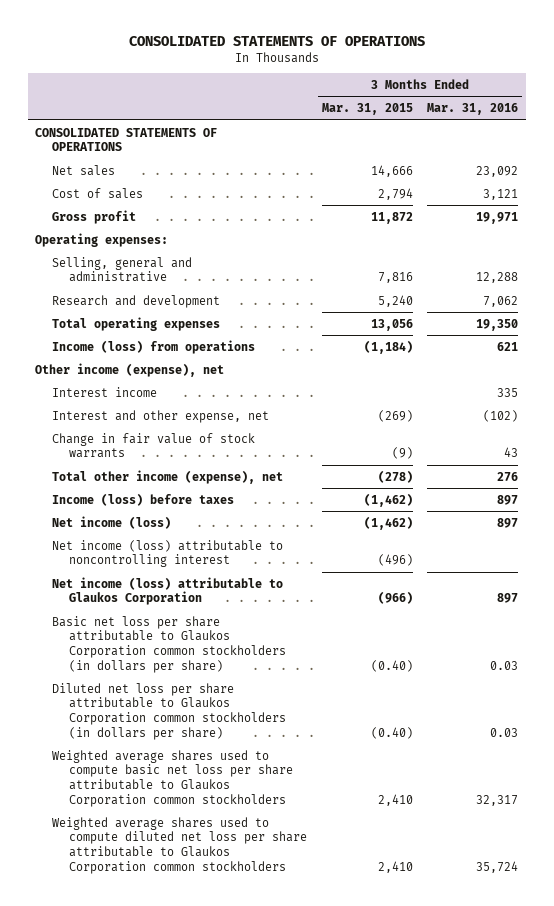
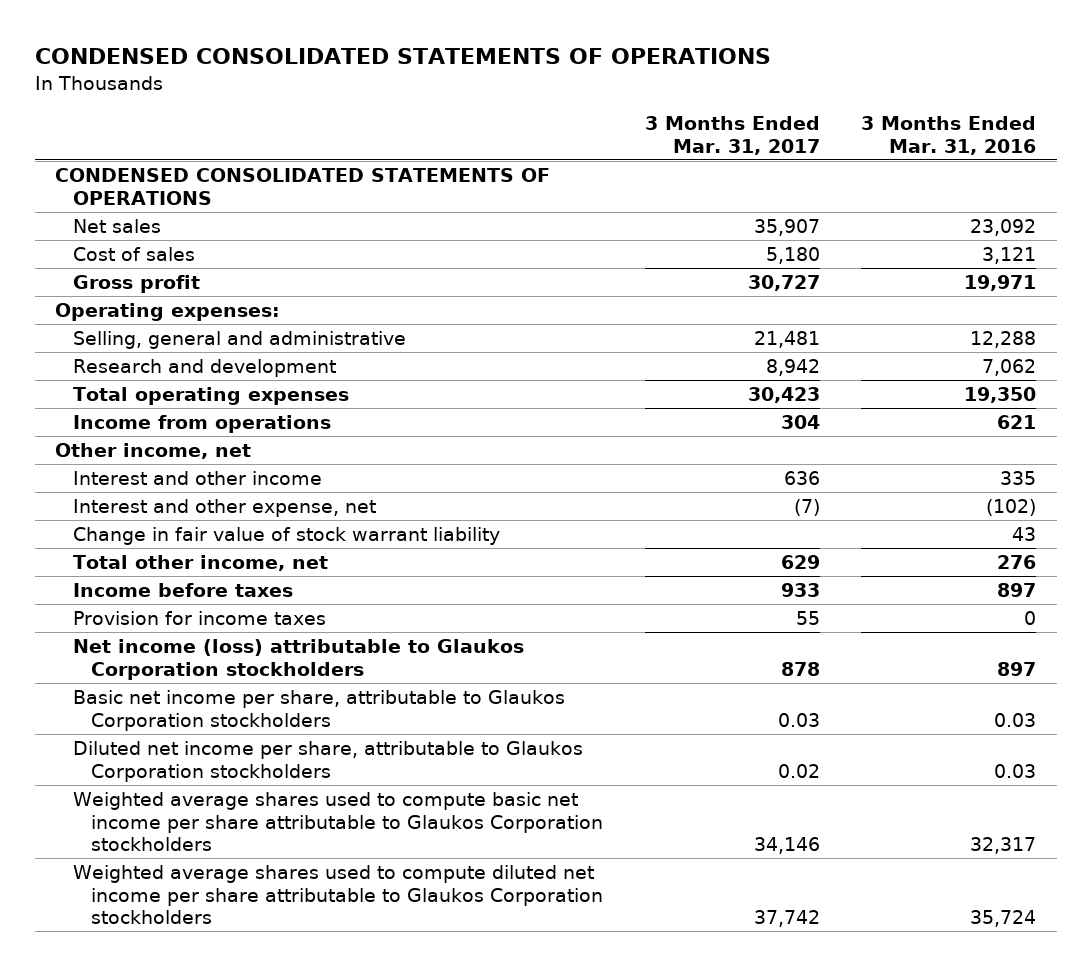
[128,36,425,47] CONSOLIDATED STATEMENTS OF OPERATIONS -> [34,48,771,65] CONDENSED CONSOLIDATED STATEMENTS OF OPERATIONS
[321,103,413,116] Mar. 31, 2015 -> none
none -> [644,116,820,155] 3 Months Ended Mar. 31, 2017
[35,127,218,152] CONSOLIDATED STATEMENTS OF OPERATIONS -> [55,168,551,205] CONDENSED CONSOLIDATED STATEMENTS OF OPERATIONS
[52,339,256,354] Income (loss) from operations -> [73,415,332,434] Income from operations
[35,362,225,377] Other income (expense), net -> [55,443,252,460] Other income, net
[52,386,158,397] Interest income -> [73,471,323,486] Interest and other income
[52,515,172,529] Net income (loss) -> none
[52,539,284,568] Net income (loss) attributable to noncontrolling interest -> none
[52,432,256,459] Change in fair value of stock warrants -> [73,527,501,546] Change in fair value of stock warrant liability
[52,469,284,484] Total other income (expense), net -> [73,555,329,572] Total other income, net
[52,492,235,506] Income (loss) before taxes -> [73,583,294,598] Income before taxes
none -> [73,611,327,626] Provision for income taxes
[52,576,284,606] Net income (loss) attributable to Glaukos Corporation -> [73,639,525,680] Net income (loss) attributable to Glaukos Corporation stockholders
[52,615,287,673] Basic net loss per share attributable to Glaukos Corporation common stockholders (in dollars per share) -> [73,690,566,731] Basic net income per share, attributable to Glaukos Corporation stockholders
[52,682,287,740] Diluted net loss per share attributable to Glaukos Corporation common stockholders (in dollars per share) -> [73,741,584,782] Diluted net income per share, attributable to Glaukos Corporation stockholders
[52,749,294,807] Weighted average shares used to compute basic net loss per share attributable to Glaukos Corporation common stockholders -> [73,792,604,852] Weighted average shares used to compute basic net income per share attributable to Glaukos Corporation stockholders
[52,816,308,874] Weighted average shares used to compute diluted net loss per share attributable to Glaukos Corporation common stockholders -> [73,865,604,925] Weighted average shares used to compute diluted net income per share attributable to Glaukos Corporation stockholders

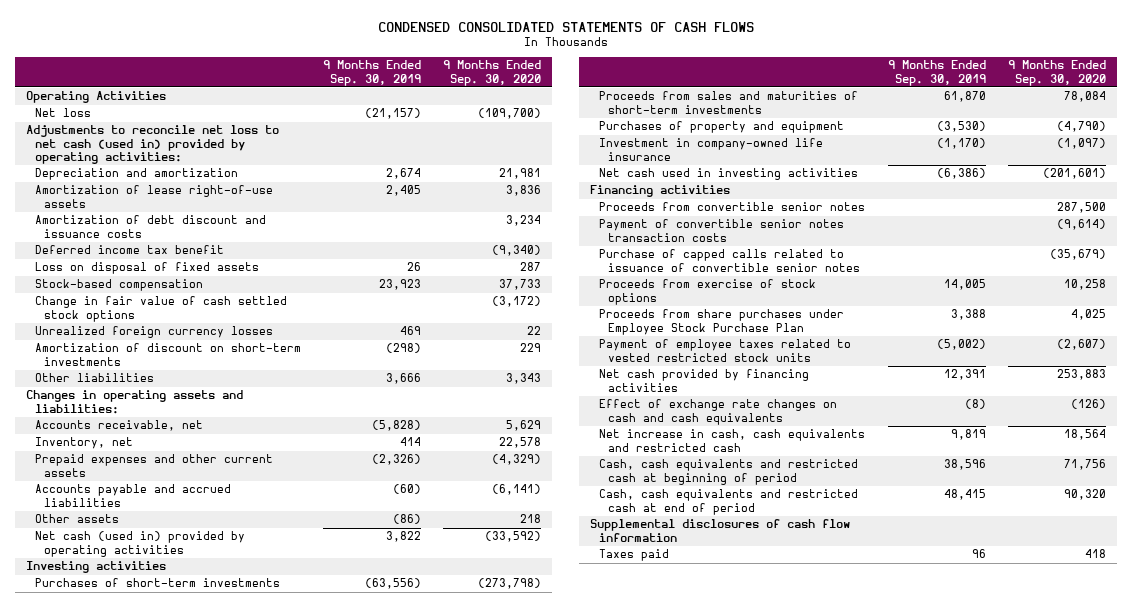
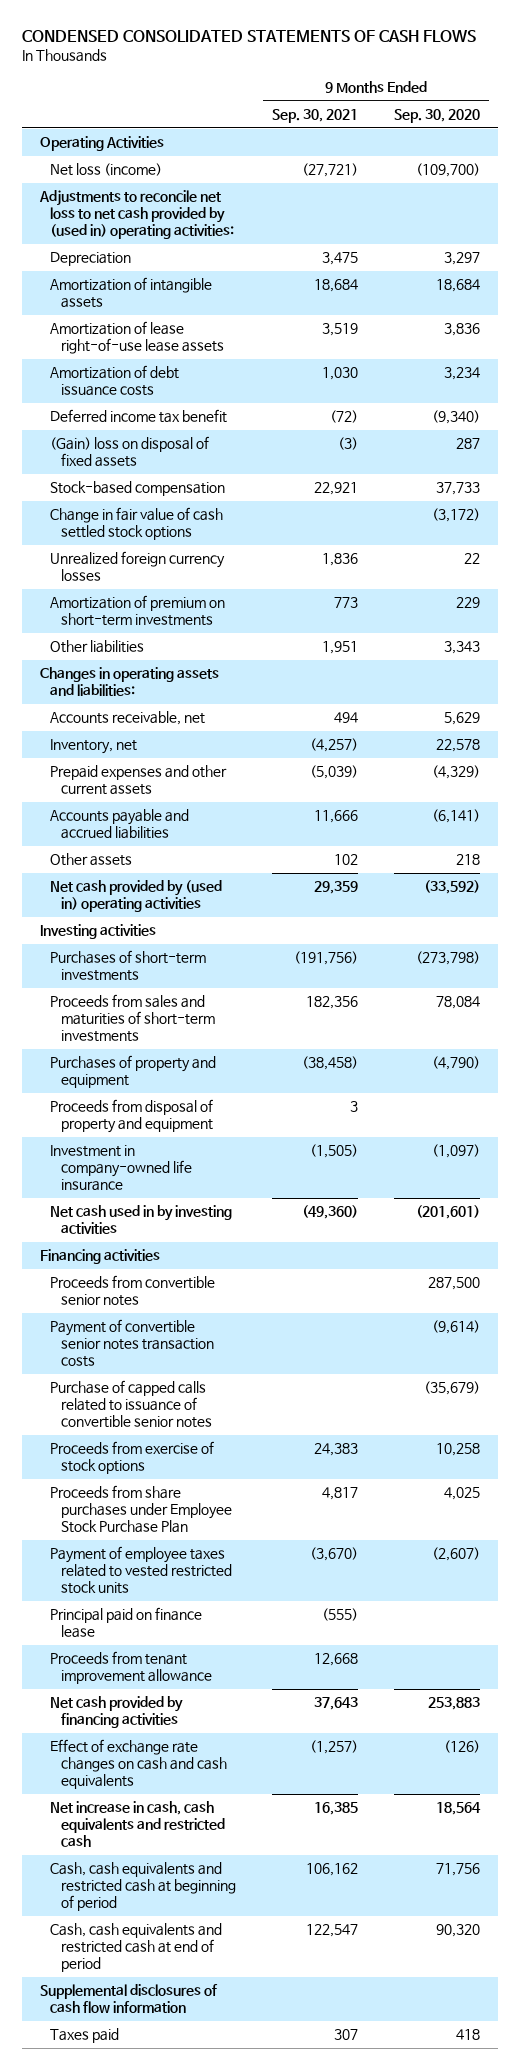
[322,60,421,86] 9 Months Ended Sep. 30, 2019 -> none
none -> [271,109,358,124] Sep. 30, 2021
[34,108,91,118] Net loss -> [50,163,163,177] Net loss (income)
[25,125,279,164] Adjustments to reconcile net loss to net cash (used in) provided by operating activities: -> [38,190,235,240] Adjustments to reconcile net loss to net cash provided by (used in) operating activities:
[34,168,238,181] Depreciation and amortization -> [50,252,132,267] Depreciation
[499,168,542,180] 21,981 -> [443,252,480,266] 3,297
none -> [50,277,213,309] Amortization of intangible assets
[34,185,273,208] Amortization of lease right-of-use assets -> [50,321,224,355] Amortization of lease right-of-use lease assets
[34,215,266,238] Amortization of debt discount and issuance costs -> [50,365,180,397] Amortization of debt issuance costs
[34,262,259,275] Loss on disposal of fixed assets -> [50,436,210,468] (Gain) loss on disposal of fixed assets
[34,343,301,366] Amortization of discount on short-term investments -> [50,595,226,627] Amortization of premium on short-term investments
[34,531,245,557] Net cash (used in) provided by operating activities -> [50,880,223,913] Net cash provided by (used in) operating activities
none -> [50,1099,214,1134] Proceeds from disposal of property and equipment
[599,168,859,181] Net cash used in investing activities -> [50,1205,233,1235] Net cash used in by investing activities
none -> [50,1607,203,1639] Principal paid on finance lease
none -> [50,1651,212,1685] Proceeds from tenant improvement allowance

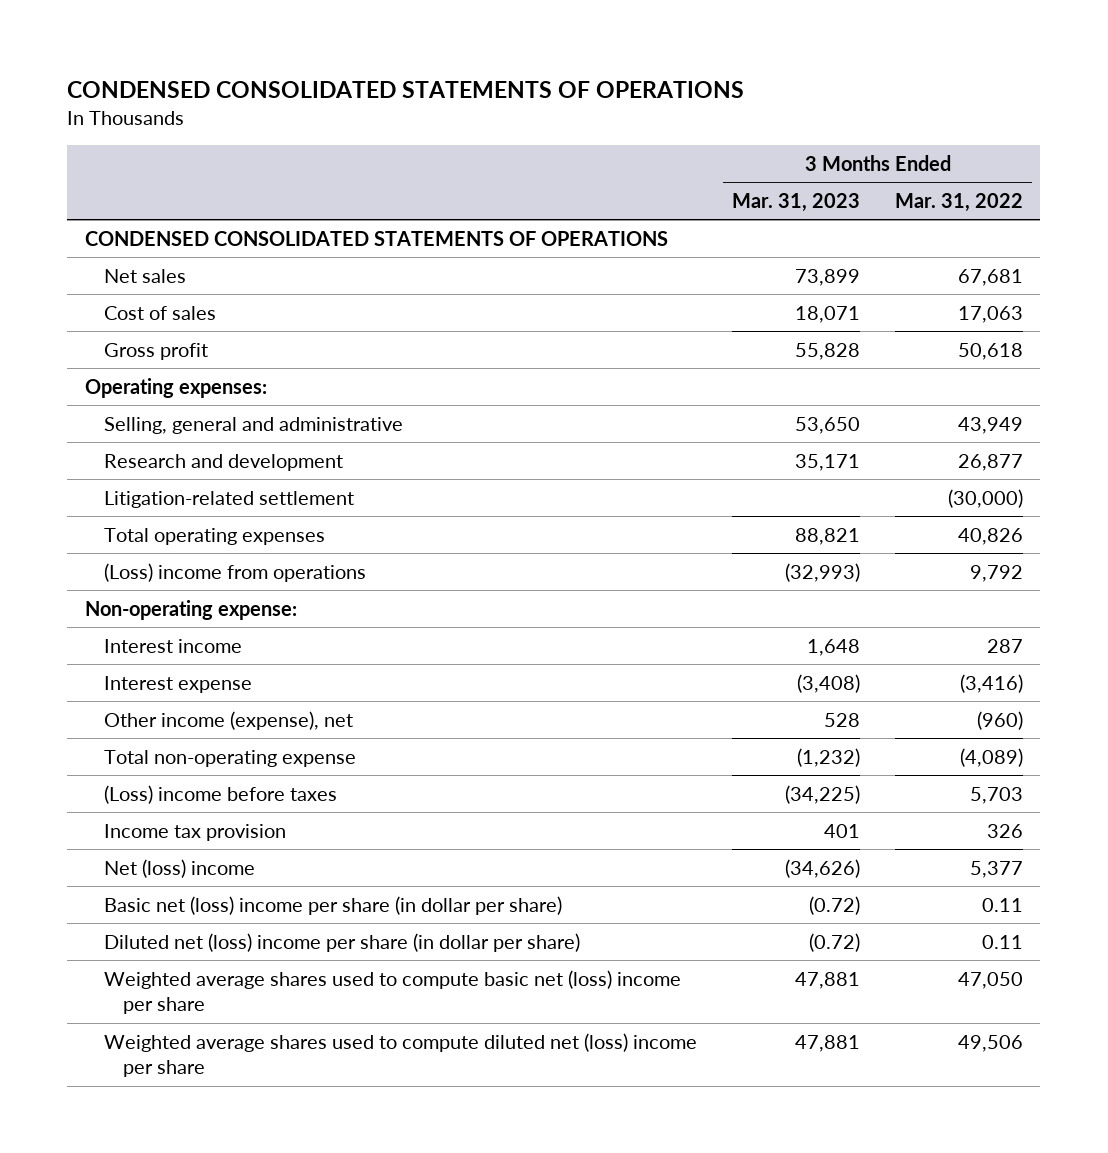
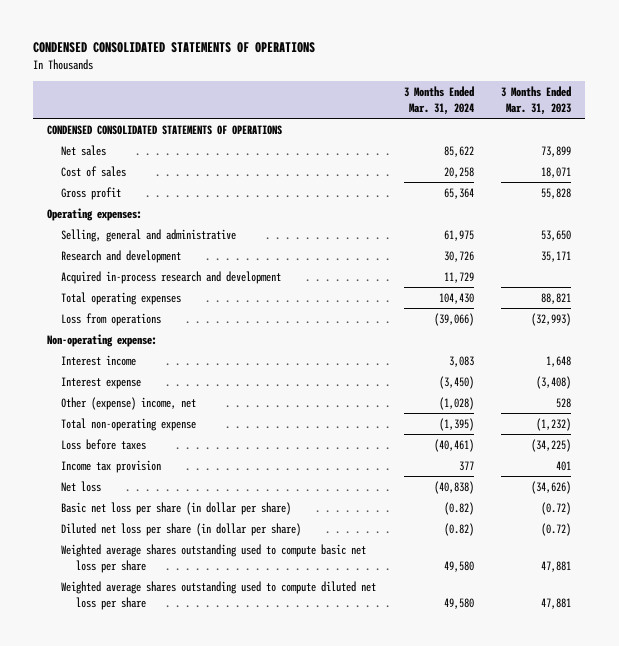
[894,192,1023,212] Mar. 31, 2022 -> none
none -> [403,85,474,115] 3 Months Ended Mar. 31, 2024
[104,490,355,508] Litigation-related settlement -> none
none -> [61,270,282,284] Acquired in-process research and development
[104,562,367,582] (Loss) income from operations -> [61,312,162,326] Loss from operations
[104,710,354,730] Other income (expense), net -> [61,396,197,410] Other (expense) income, net
[104,784,338,804] (Loss) income before taxes -> [61,438,147,450] Loss before taxes
[104,858,256,878] Net (loss) income -> [61,480,102,492] Net loss
[104,895,563,915] Basic net (loss) income per share (in dollar per share) -> [61,501,292,515] Basic net loss per share (in dollar per share)
[104,932,581,952] Diluted net (loss) income per share (in dollar per share) -> [61,522,302,536] Diluted net loss per share (in dollar per share)
[104,969,682,1015] Weighted average shares used to compute basic net (loss) income per share -> [61,543,367,573] Weighted average shares outstanding used to compute basic net loss per share
[104,1032,698,1078] Weighted average shares used to compute diluted net (loss) income per share -> [61,580,377,610] Weighted average shares outstanding used to compute diluted net loss per share

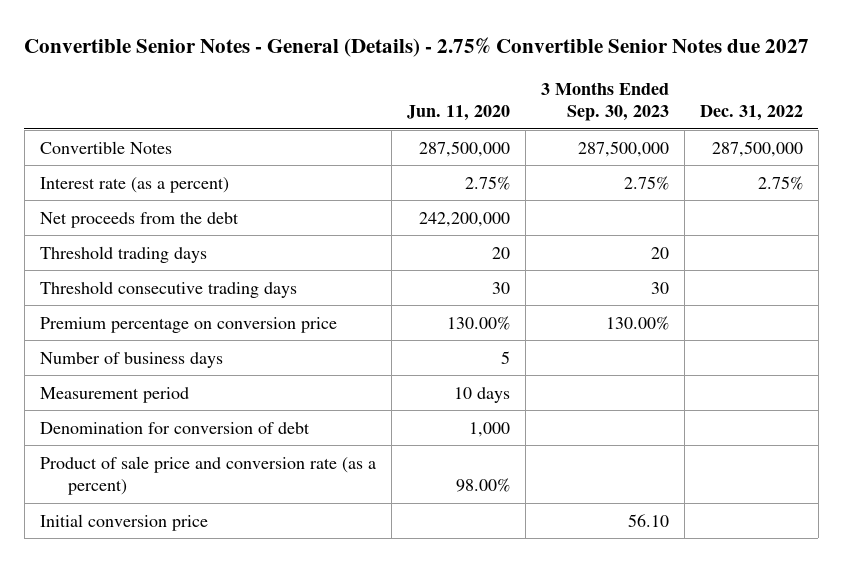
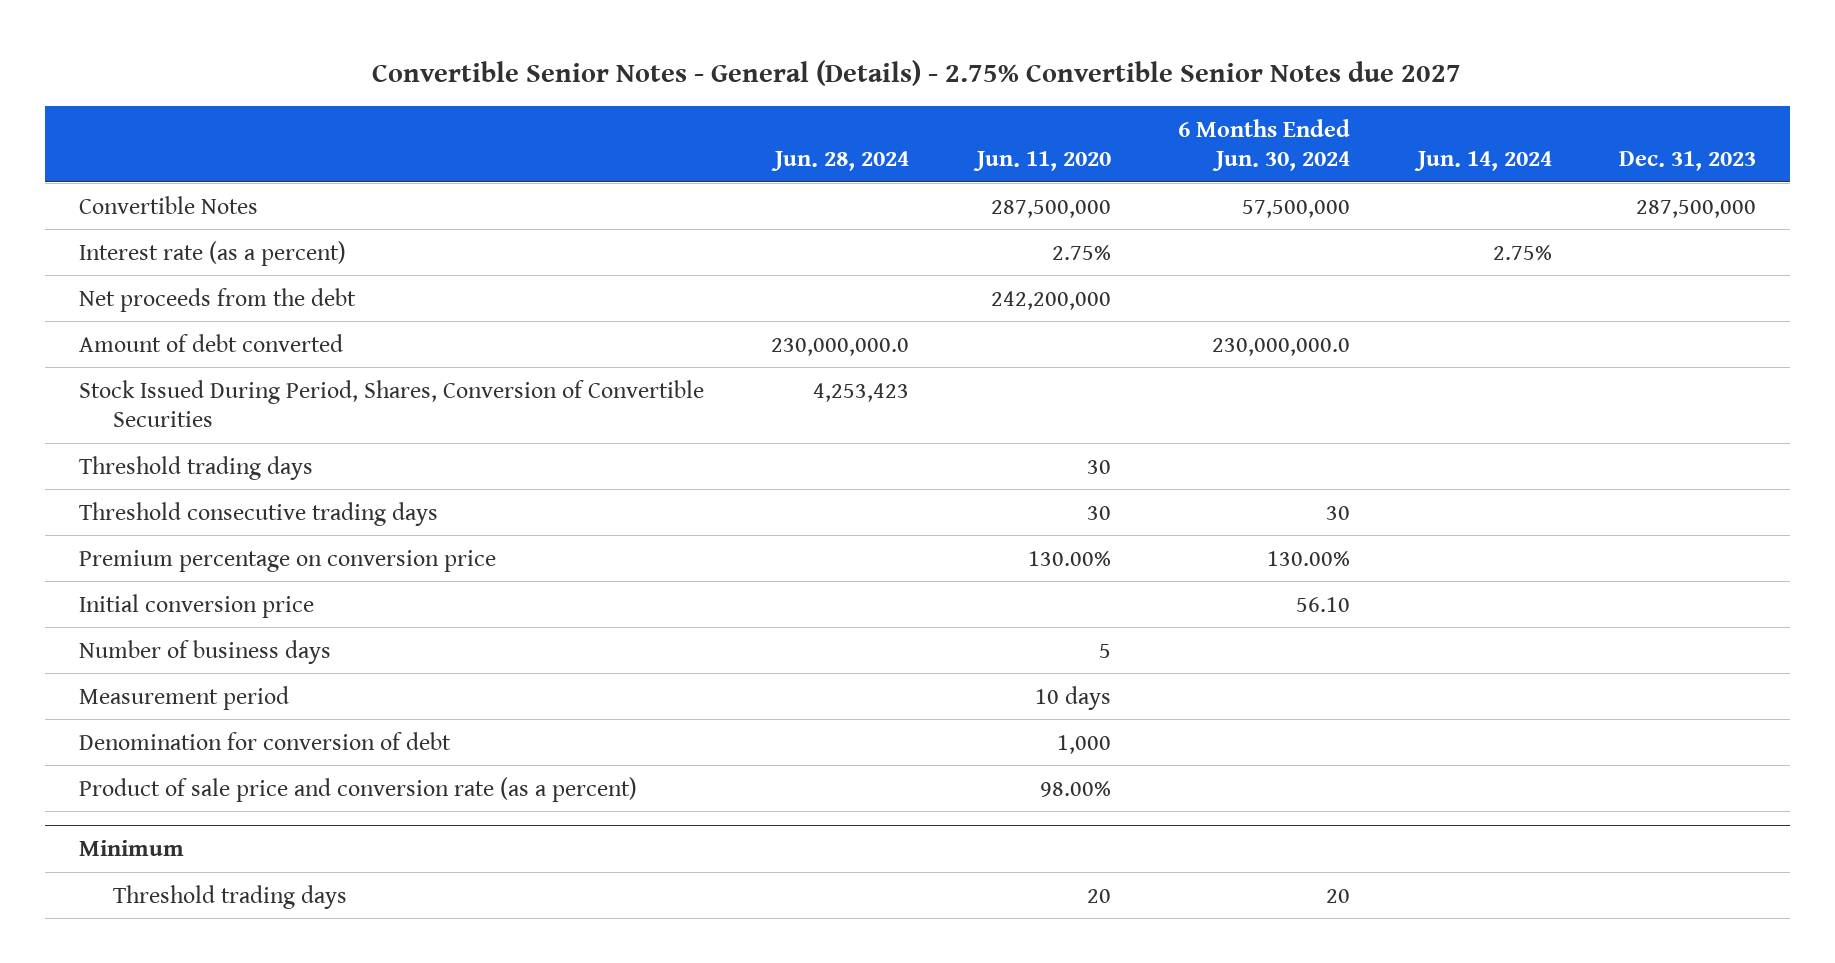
[540,81,669,121] 3 Months Ended Sep. 30, 2023 -> none
[699,104,803,121] Dec. 31, 2022 -> none
none -> [771,150,910,171] Jun. 28, 2024
none -> [1178,118,1351,171] 6 Months Ended Jun. 30, 2024
none -> [1413,150,1552,171] Jun. 14, 2024
none -> [1619,150,1757,171] Dec. 31, 2023
none -> [78,333,343,352] Amount of debt converted
none -> [78,379,704,427] Stock Issued During Period, Shares, Conversion of Convertible Securities
[491,246,510,259] 20 -> [1086,459,1111,474] 30
[39,513,208,531] Initial conversion price -> [78,593,314,618] Initial conversion price
none -> [78,840,184,857] Minimum
none -> [112,884,347,909] Threshold trading days

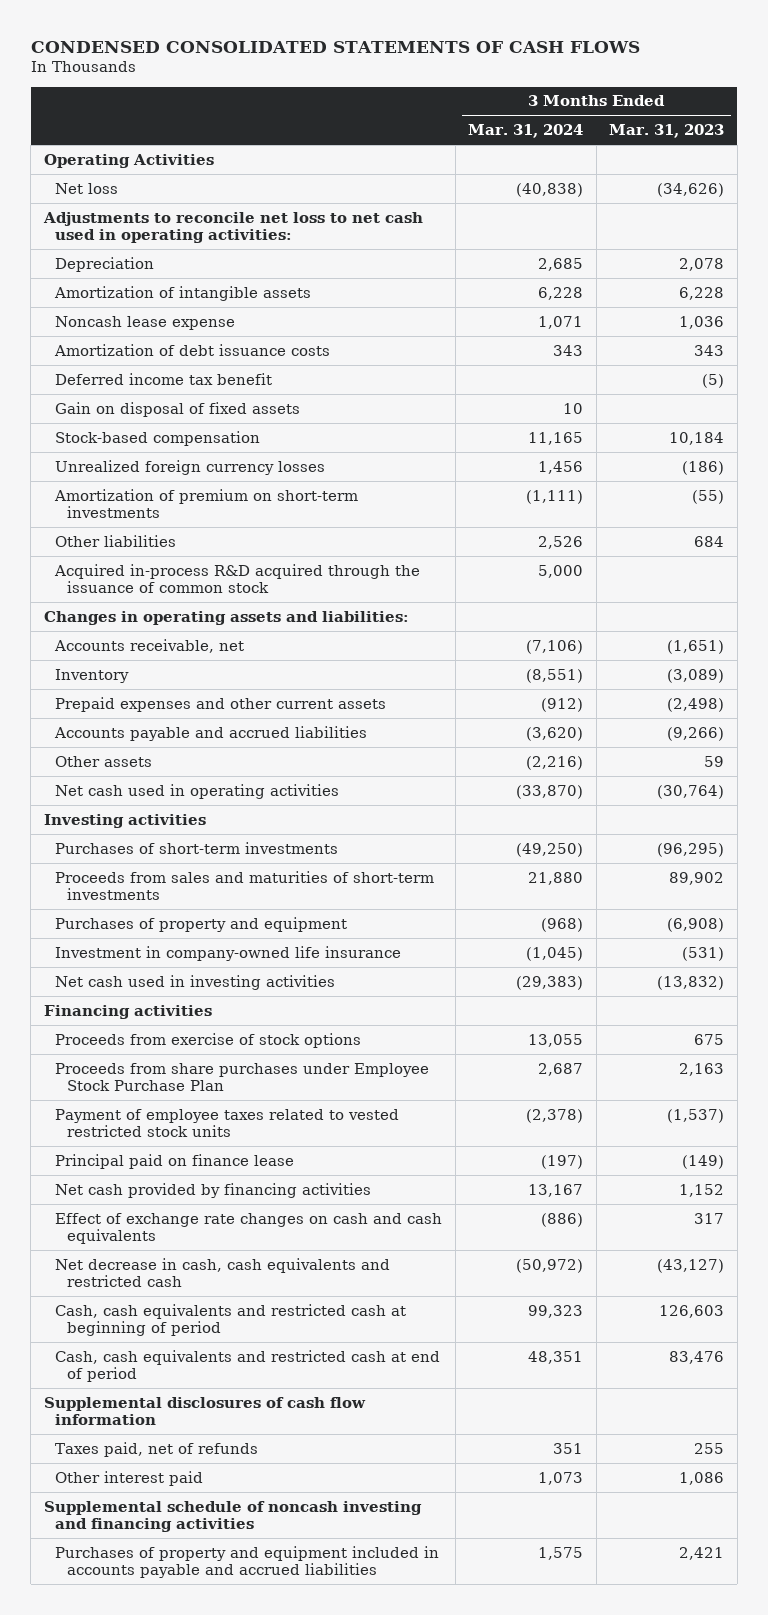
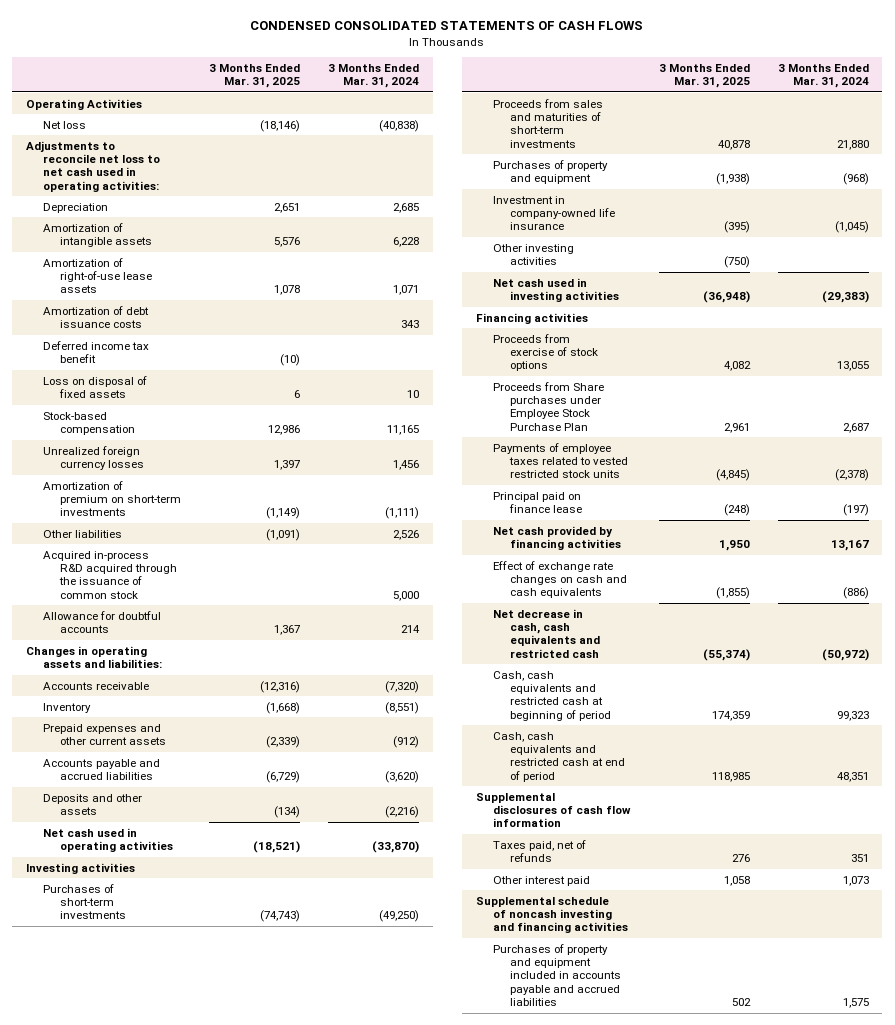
[609,124,725,139] Mar. 31, 2023 -> none
none -> [209,64,301,89] 3 Months Ended Mar. 31, 2025
[55,315,236,330] Noncash lease expense -> [43,257,153,294] Amortization of right-of-use lease assets
[55,401,301,417] Gain on disposal of fixed assets -> [43,375,148,399] Loss on disposal of fixed assets
none -> [43,610,162,634] Allowance for doubtful accounts
[54,638,245,653] Accounts receivable, net -> [43,681,150,690] Accounts receivable
[526,639,584,654] (7,106) -> [385,680,420,693] (7,320)
[55,755,153,767] Other assets -> [43,793,143,816] Deposits and other assets
none -> [492,243,574,266] Other investing activities
[55,1062,430,1092] Proceeds from share purchases under Employee Stock Purchase Plan -> [492,381,604,431] Proceeds from Share purchases under Employee Stock Purchase Plan
[55,1108,400,1138] Payment of employee taxes related to vested restricted stock units -> [492,442,628,479] Payments of employee taxes related to vested restricted stock units

